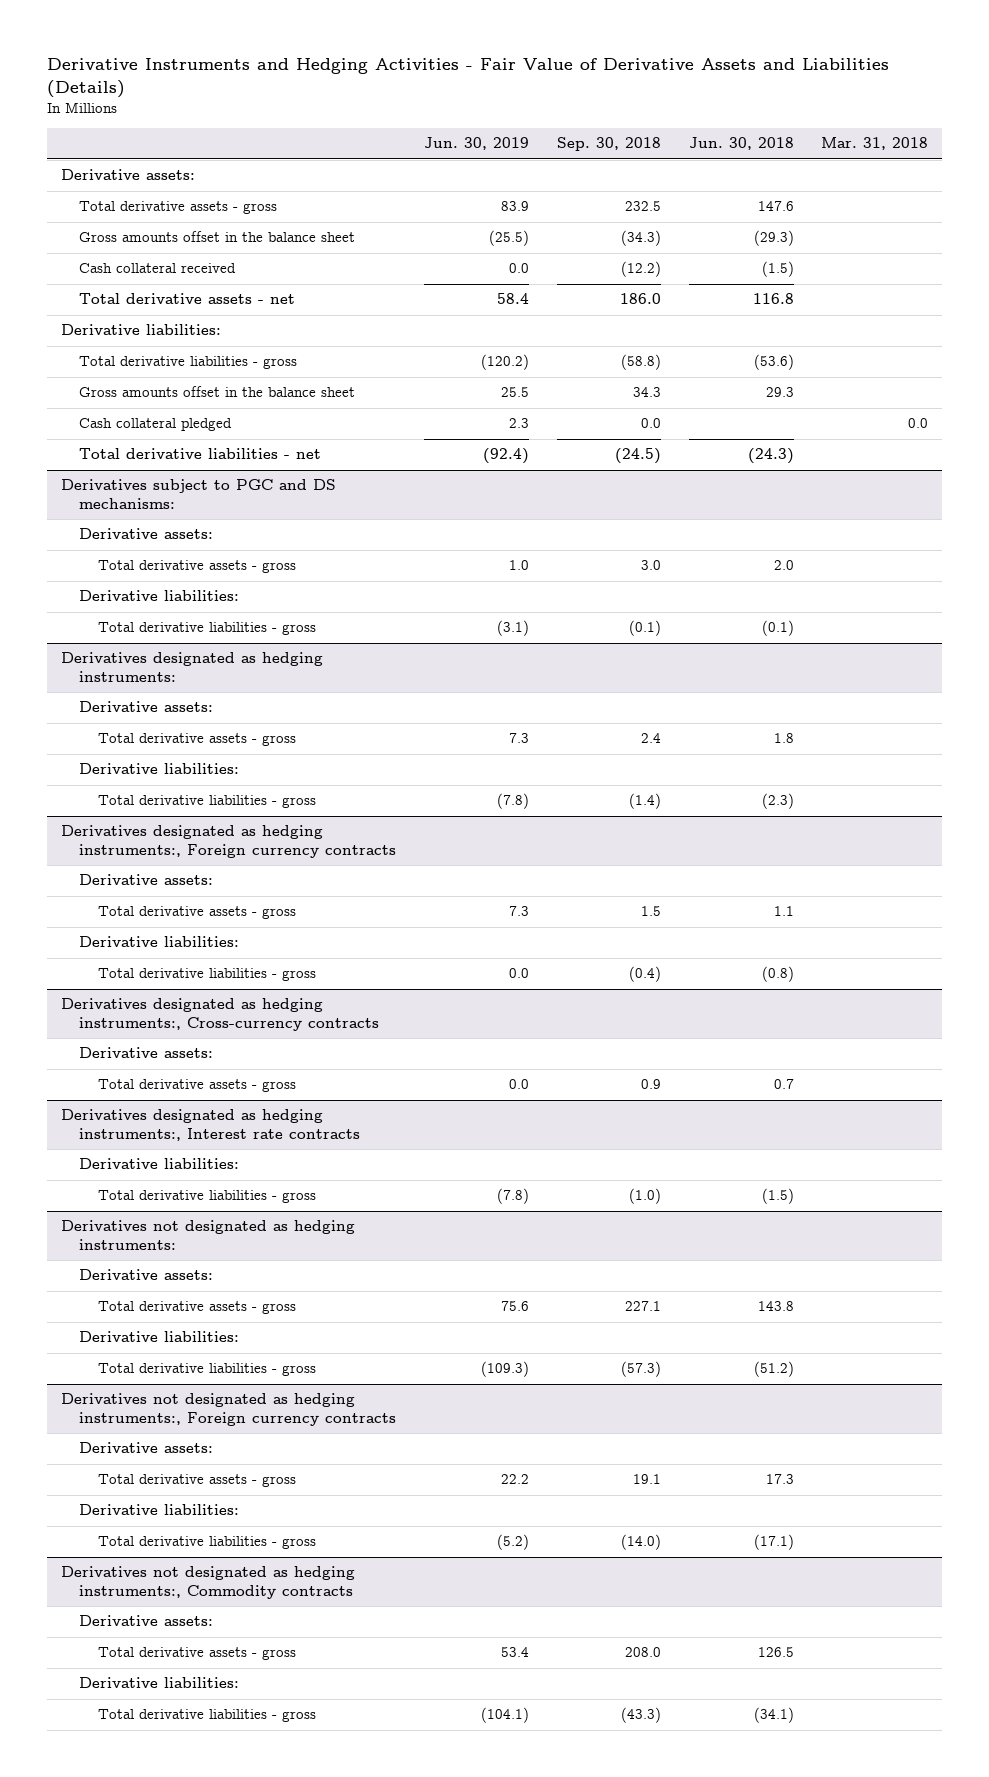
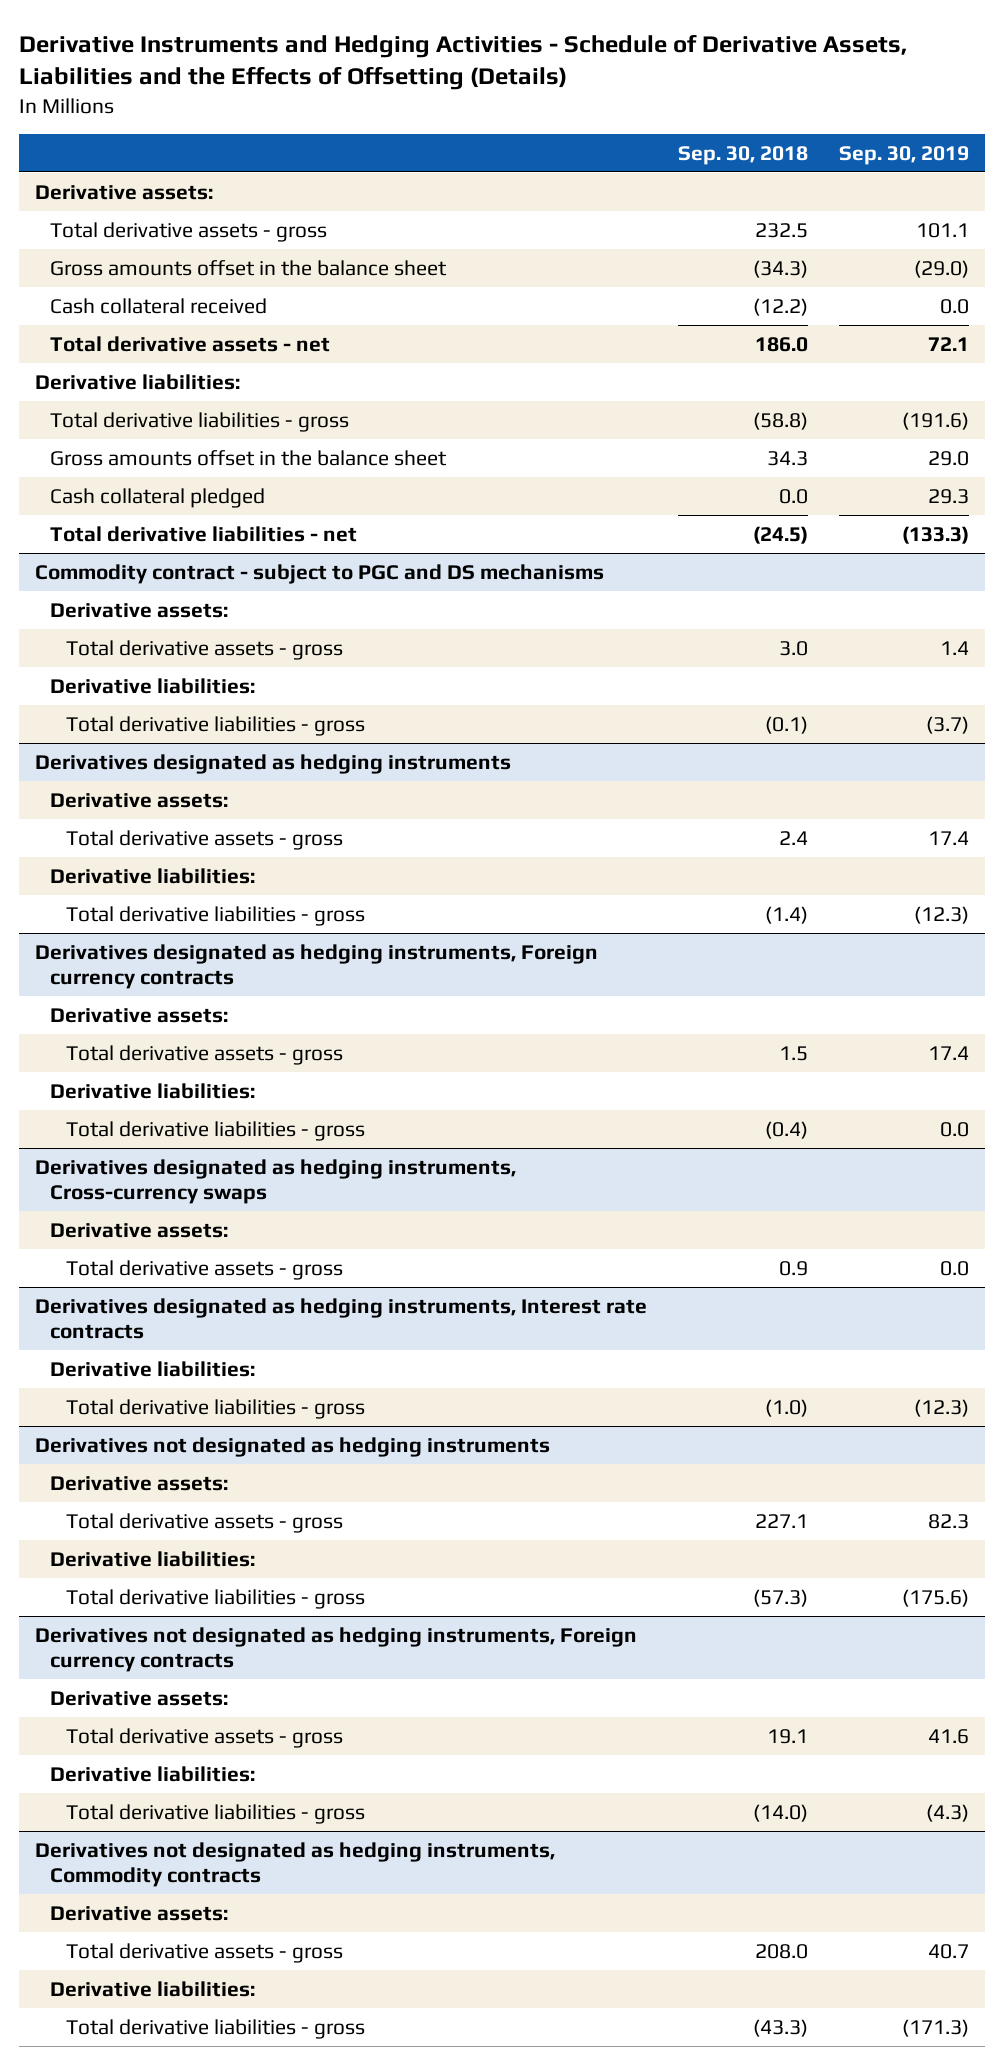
[47,58,890,99] Derivative Instruments and Hedging Activities - Fair Value of Derivative Assets and Liabilities (Details) -> [19,33,908,91] Derivative Instruments and Hedging Activities - Schedule of Derivative Assets, Liabilities and the Effects of Offsetting (Details)
[424,137,530,151] Jun. 30, 2019 -> none
[688,137,794,151] Jun. 30, 2018 -> none
[821,137,929,151] Mar. 31, 2018 -> none
none -> [839,145,970,165] Sep. 30, 2019
[60,479,336,510] Derivatives subject to PGC and DS mechanisms: -> [34,563,604,584] Commodity contract - subject to PGC and DS mechanisms
[60,652,323,683] Derivatives designated as hedging instruments: -> [34,753,511,774] Derivatives designated as hedging instruments
[60,825,397,859] Derivatives designated as hedging instruments:, Foreign currency contracts -> [34,943,598,990] Derivatives designated as hedging instruments, Foreign currency contracts
[60,998,380,1032] Derivatives designated as hedging instruments:, Cross-currency contracts -> [34,1158,516,1205] Derivatives designated as hedging instruments, Cross-currency swaps
[60,1109,361,1142] Derivatives designated as hedging instruments:, Interest rate contracts -> [34,1297,647,1340] Derivatives designated as hedging instruments, Interest rate contracts
[60,1220,355,1251] Derivatives not designated as hedging instruments: -> [34,1436,550,1457] Derivatives not designated as hedging instruments
[60,1393,397,1427] Derivatives not designated as hedging instruments:, Foreign currency contracts -> [34,1626,637,1673] Derivatives not designated as hedging instruments, Foreign currency contracts
[60,1566,355,1600] Derivatives not designated as hedging instruments:, Commodity contracts -> [34,1841,555,1888] Derivatives not designated as hedging instruments, Commodity contracts

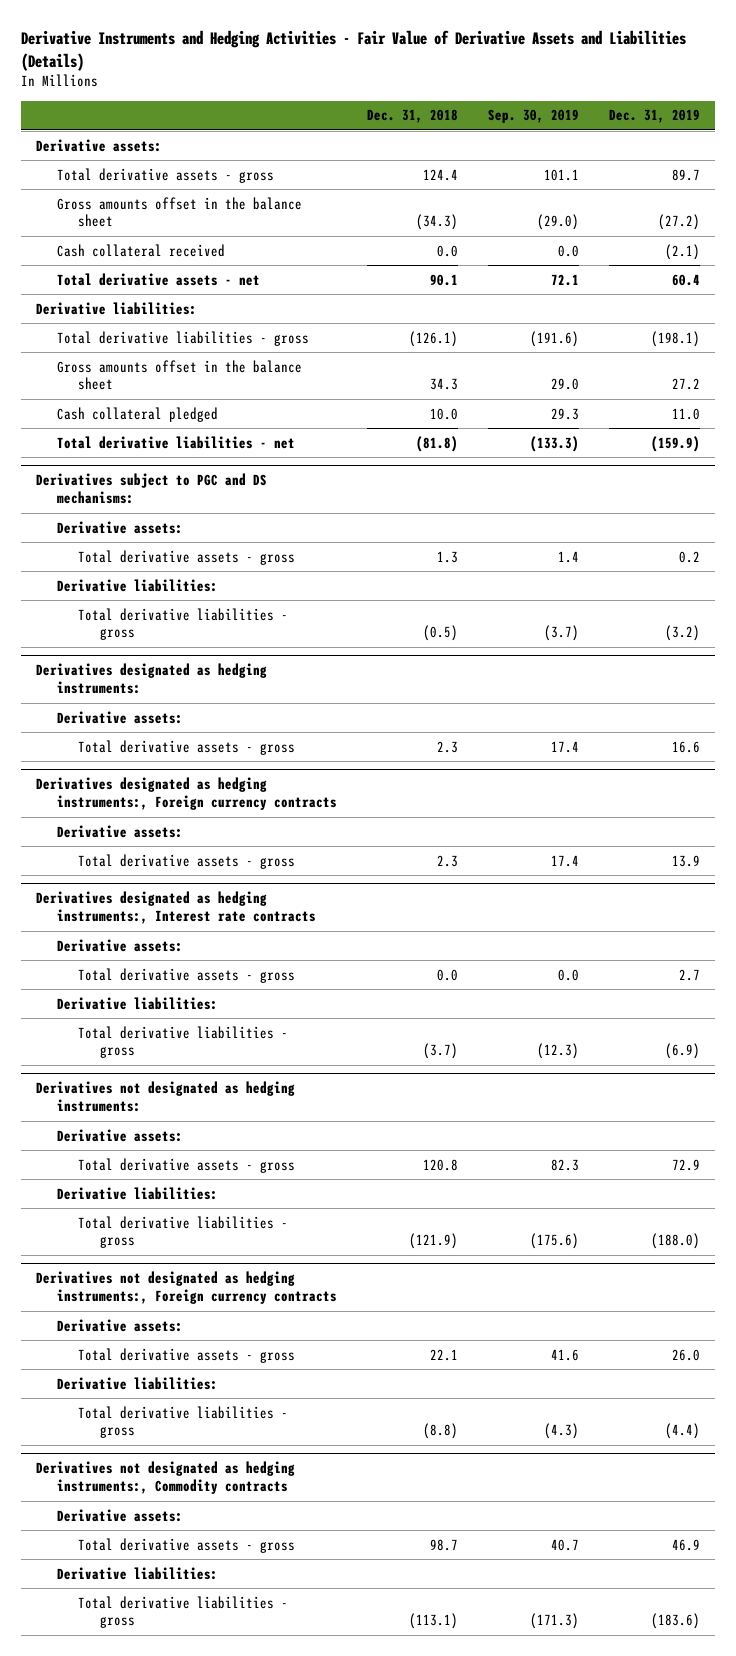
[19,33,908,91] Derivative Instruments and Hedging Activities - Schedule of Derivative Assets, Liabilities and the Effects of Offsetting (Details) -> [21,29,687,71] Derivative Instruments and Hedging Activities - Fair Value of Derivative Assets and Liabilities (Details)
[678,145,809,165] Sep. 30, 2018 -> none
none -> [367,109,459,124] Dec. 31, 2018
none -> [608,109,700,124] Dec. 31, 2019
[34,563,604,584] Commodity contract - subject to PGC and DS mechanisms -> [36,473,268,505] Derivatives subject to PGC and DS mechanisms:
[34,753,511,774] Derivatives designated as hedging instruments -> [36,663,268,695] Derivatives designated as hedging instruments:
[50,867,256,884] Derivative liabilities: -> none
[66,905,366,926] Total derivative liabilities - gross -> none
[34,943,598,990] Derivatives designated as hedging instruments, Foreign currency contracts -> [36,777,338,811] Derivatives designated as hedging instruments:, Foreign currency contracts
[50,1082,256,1099] Derivative liabilities: -> none
[66,1120,366,1141] Total derivative liabilities - gross -> none
[34,1158,516,1205] Derivatives designated as hedging instruments, Cross-currency swaps -> none
none -> [36,891,317,925] Derivatives designated as hedging instruments:, Interest rate contracts
[34,1297,647,1340] Derivatives designated as hedging instruments, Interest rate contracts -> none
[34,1436,550,1457] Derivatives not designated as hedging instruments -> [36,1081,296,1113] Derivatives not designated as hedging instruments:
[34,1626,637,1673] Derivatives not designated as hedging instruments, Foreign currency contracts -> [36,1271,338,1305] Derivatives not designated as hedging instruments:, Foreign currency contracts
[34,1841,555,1888] Derivatives not designated as hedging instruments, Commodity contracts -> [36,1461,296,1495] Derivatives not designated as hedging instruments:, Commodity contracts

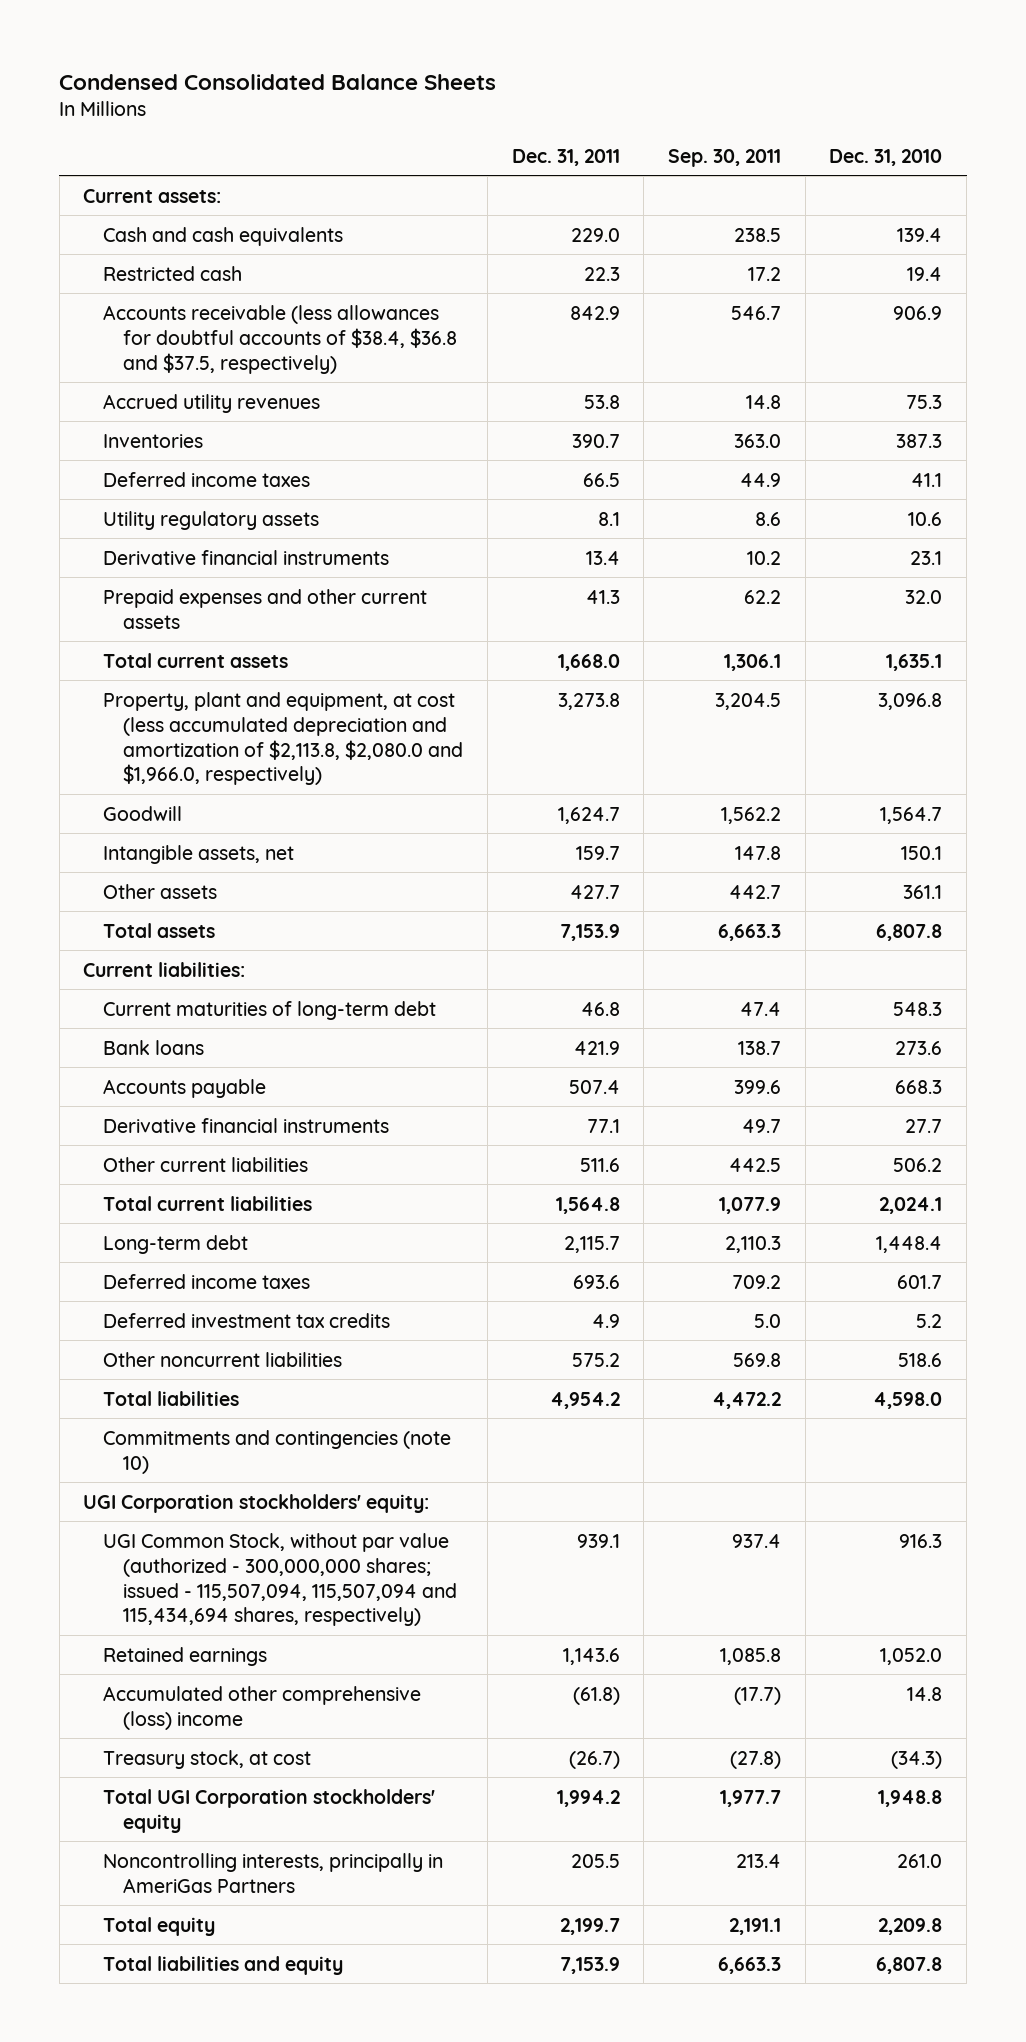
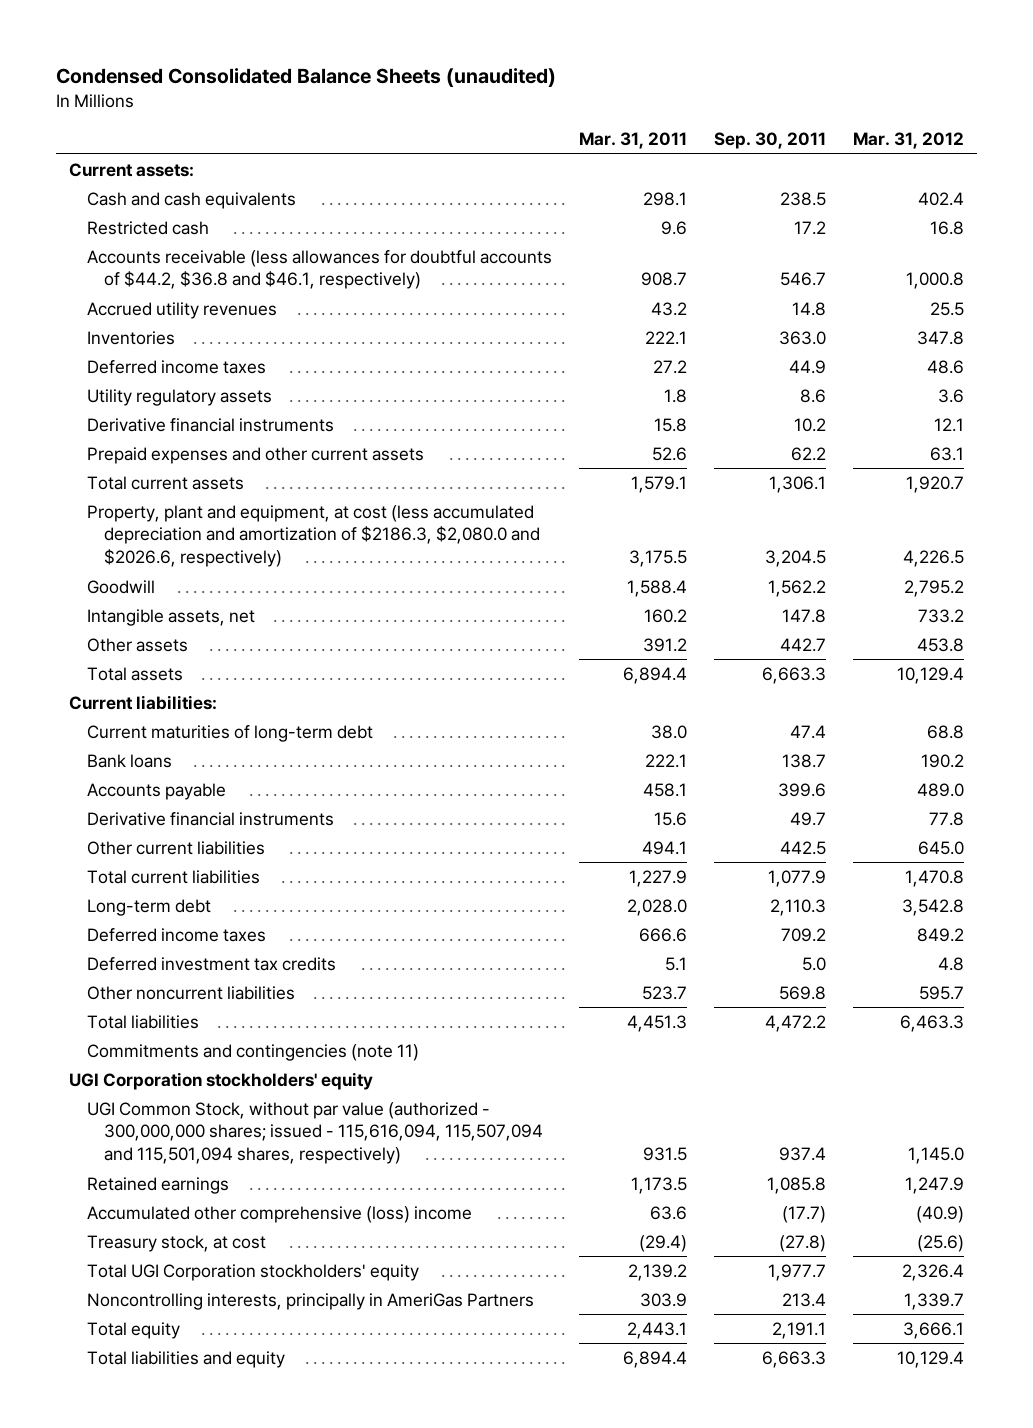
[59,73,497,90] Condensed Consolidated Balance Sheets -> [55,68,556,88] Condensed Consolidated Balance Sheets (unaudited)
[511,148,620,166] Dec. 31, 2011 -> none
[829,148,943,166] Dec. 31, 2010 -> none
none -> [578,132,687,150] Mar. 31, 2011
none -> [852,132,964,150] Mar. 31, 2012
[103,304,458,374] Accounts receivable (less allowances for doubtful accounts of $38.4, $36.8 and $37.5, respectively) -> [86,249,552,290] Accounts receivable (less allowances for doubtful accounts of $44.2, $36.8 and $46.1, respectively)
[103,691,464,786] Property, plant and equipment, at cost (less accumulated depreciation and amortization of $2,113.8, $2,080.0 and $1,966.0, respectively) -> [86,504,540,568] Property, plant and equipment, at cost (less accumulated depreciation and amortization of $2186.3, $2,080.0 and $2026.6, respectively)
[103,1429,452,1474] Commitments and contingencies (note 10) -> [86,1043,419,1061] Commitments and contingencies (note 11)
[83,1493,430,1513] UGI Corporation stockholders' equity: -> [69,1071,374,1090] UGI Corporation stockholders' equity
[103,1532,458,1627] UGI Common Stock, without par value (authorized - 300,000,000 shares; issued - 115,507,094, 115,507,094 and 115,434,694 shares, respectively) -> [86,1101,543,1165] UGI Common Stock, without par value (authorized - 300,000,000 shares; issued - 115,616,094, 115,507,094 and 115,501,094 shares, respectively)

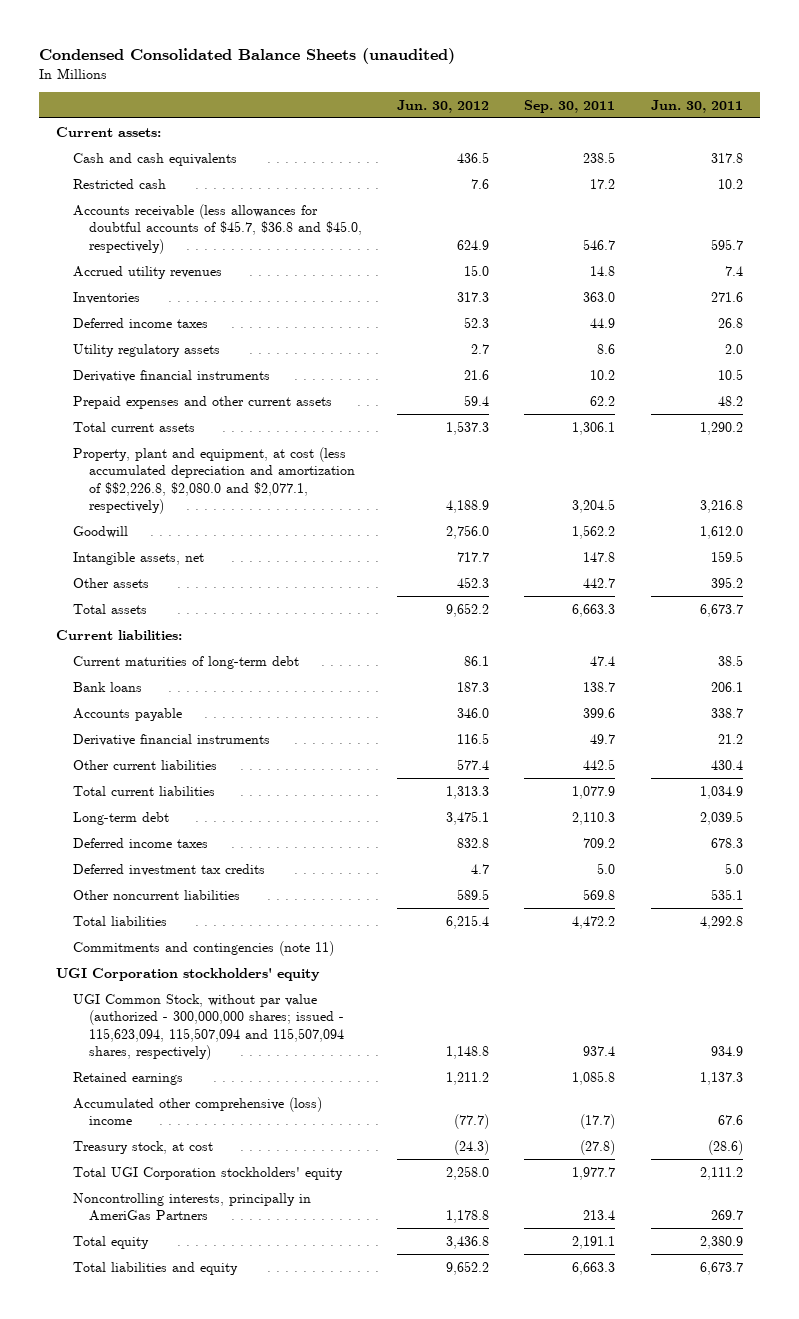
[578,132,687,150] Mar. 31, 2011 -> none
[852,132,964,150] Mar. 31, 2012 -> none
none -> [397,99,490,113] Jun. 30, 2012
none -> [650,99,743,113] Jun. 30, 2011
[86,249,552,290] Accounts receivable (less allowances for doubtful accounts of $44.2, $36.8 and $46.1, respectively) -> [72,203,362,254] Accounts receivable (less allowances for doubtful accounts of $45.7, $36.8 and $45.0, respectively)
[86,504,540,568] Property, plant and equipment, at cost (less accumulated depreciation and amortization of $2186.3, $2,080.0 and $2026.6, respectively) -> [72,446,355,515] Property, plant and equipment, at cost (less accumulated depreciation and amortization of $$2,226.8, $2,080.0 and $2,077.1, respectively)
[86,1101,543,1165] UGI Common Stock, without par value (authorized - 300,000,000 shares; issued - 115,616,094, 115,507,094 and 115,501,094 shares, respectively) -> [72,993,344,1061] UGI Common Stock, without par value (authorized - 300,000,000 shares; issued - 115,623,094, 115,507,094 and 115,507,094 shares, respectively)

